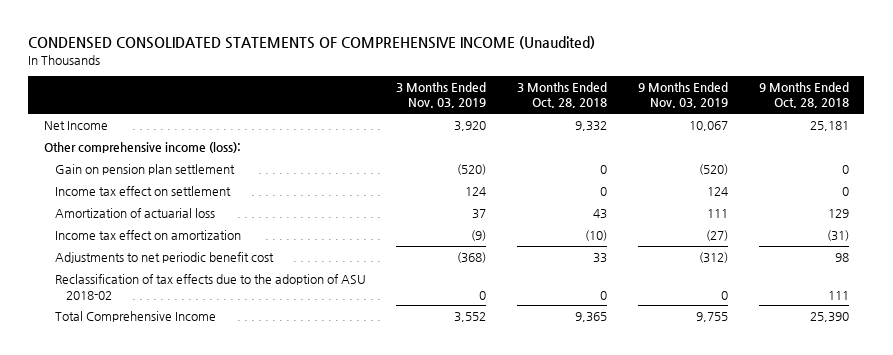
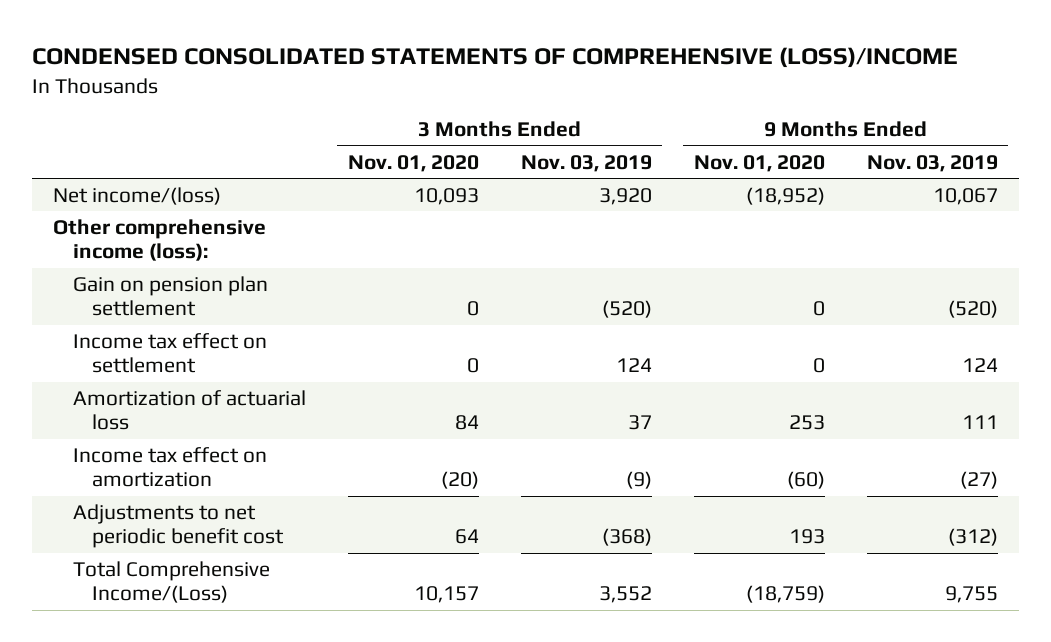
[28,36,596,50] CONDENSED CONSOLIDATED STATEMENTS OF COMPREHENSIVE INCOME (Unaudited) -> [32,47,959,69] CONDENSED CONSOLIDATED STATEMENTS OF COMPREHENSIVE (LOSS)/INCOME
[517,82,608,109] 3 Months Ended Oct. 28, 2018 -> none
[758,82,849,109] 9 Months Ended Oct. 28, 2018 -> none
none -> [347,154,479,172] Nov. 01, 2020
none -> [693,154,825,172] Nov. 01, 2020
[43,121,108,131] Net Income -> [53,186,222,205] Net income/(loss)
[54,274,366,300] Reclassification of tax effects due to the adoption of ASU 2018-02 -> none
[54,311,216,323] Total Comprehensive Income -> [72,560,270,604] Total Comprehensive Income/(Loss)

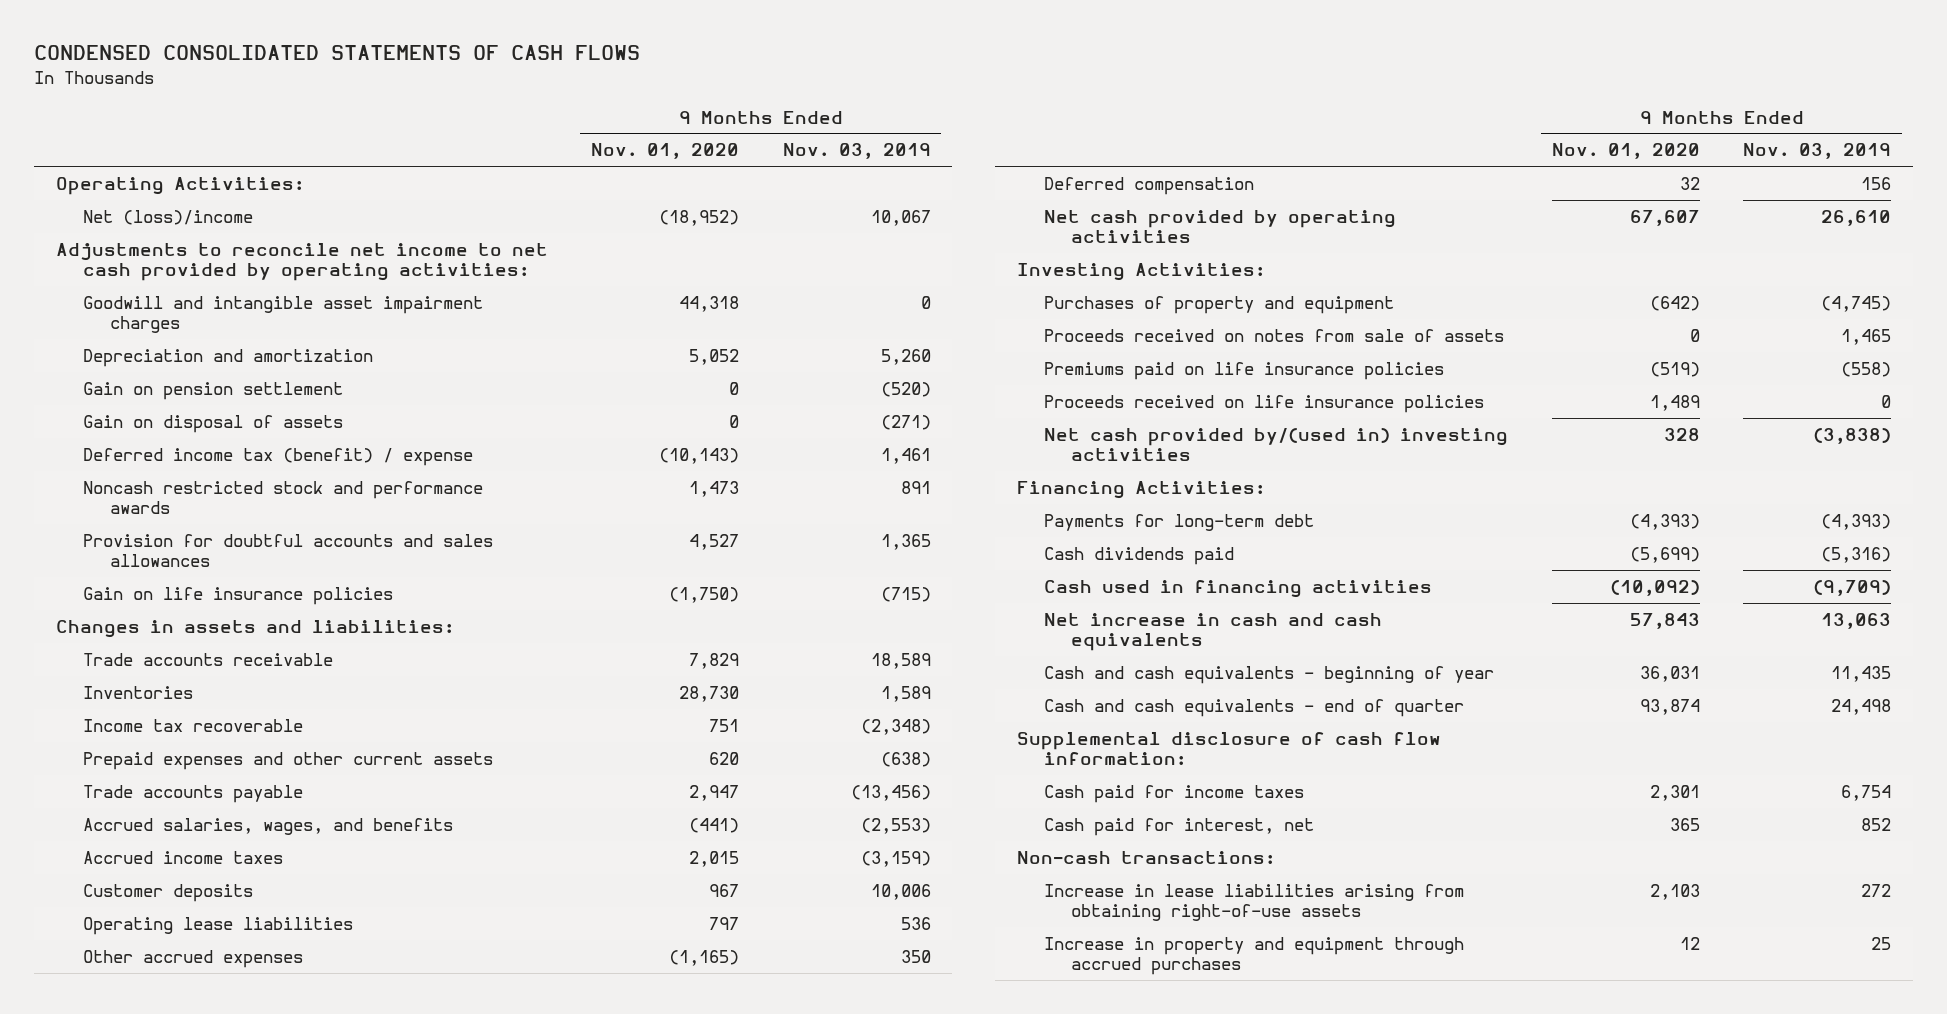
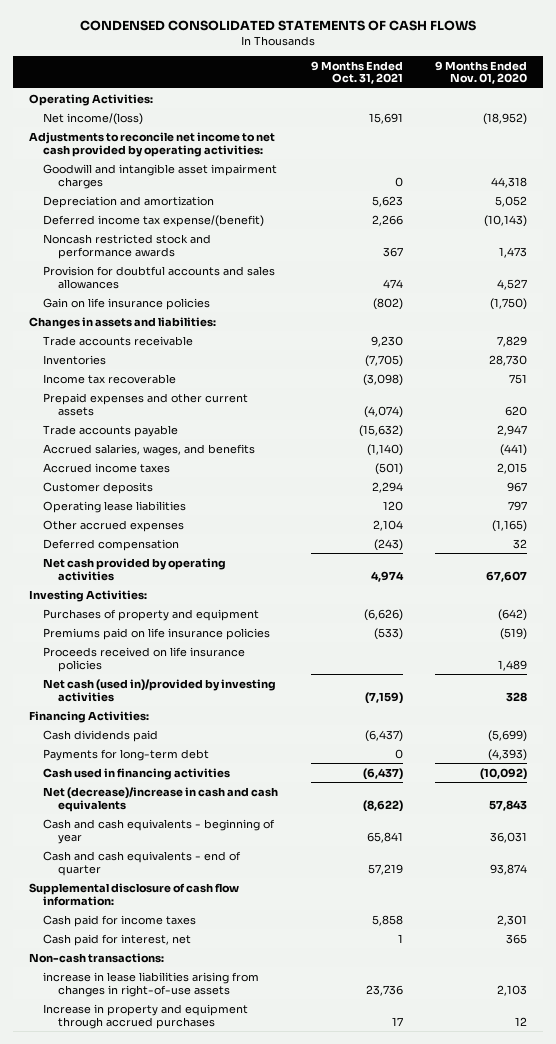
[782,143,931,160] Nov. 03, 2019 -> none
none -> [310,60,403,85] 9 Months Ended Oct. 31, 2021
[82,209,253,225] Net (loss)/income -> [43,112,144,125] Net income/(loss)
[82,381,343,400] Gain on pension settlement -> none
[82,414,343,433] Gain on disposal of assets -> none
[82,447,473,466] Deferred income tax (benefit) / expense -> [43,214,265,227] Deferred income tax expense/(benefit)
[1043,328,1504,342] Proceeds received on notes from sale of assets -> none
[1043,427,1508,461] Net cash provided by/(used in) investing activities -> [43,678,277,702] Net cash (used in)/provided by investing activities
[1043,513,1314,531] Payments for long-term debt -> [43,748,210,761] Payments for long-term debt
[1043,612,1382,651] Net increase in cash and cash equivalents -> [43,786,279,812] Net (decrease)/increase in cash and cash equivalents
[1043,883,1464,921] Increase in lease liabilities arising from obtaining right-of-use assets -> [43,971,260,997] increase in lease liabilities arising from changes in right-of-use assets

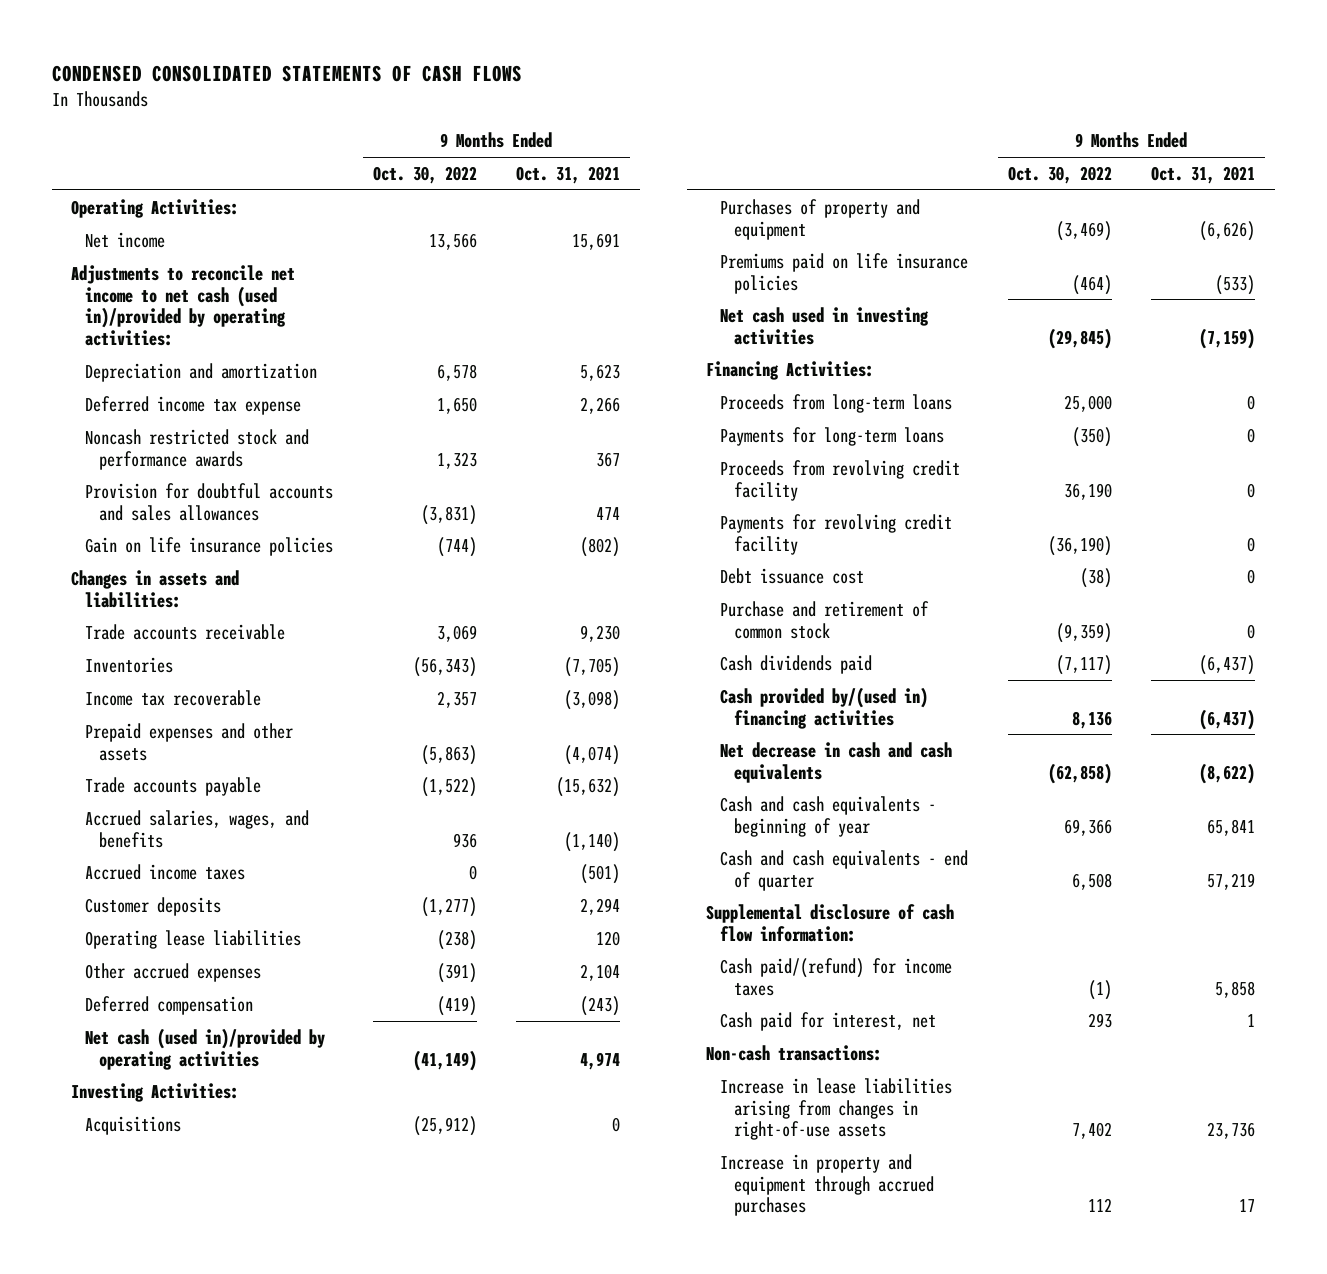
[435,60,528,85] 9 Months Ended Nov. 01, 2020 -> none
none -> [372,165,477,184] Oct. 30, 2022
[43,163,278,189] Goodwill and intangible asset impairment charges -> none
[43,112,144,125] Net income/(loss) -> [85,231,166,248] Net income
[29,131,276,157] Adjustments to reconcile net income to net cash provided by operating activities: -> [71,264,296,346] Adjustments to reconcile net income to net cash (used in)/provided by operating activities:
[43,214,265,227] Deferred income tax expense/(benefit) -> [85,395,302,415] Deferred income tax expense
[43,392,249,416] Prepaid expenses and other current assets -> [85,722,294,761] Prepaid expenses and other assets
[43,557,227,581] Net cash provided by operating activities -> [85,1027,326,1070] Net cash (used in)/provided by operating activities
none -> [85,1115,182,1135] Acquisitions
[43,646,246,672] Proceeds received on life insurance policies -> none
[43,678,277,702] Net cash (used in)/provided by investing activities -> [720,306,930,345] Net cash used in investing activities
none -> [720,393,953,413] Proceeds from long-term loans
none -> [720,426,945,446] Payments for long-term loans
none -> [720,459,961,501] Proceeds from revolving credit facility
none -> [720,513,953,555] Payments for revolving credit facility
none -> [720,567,865,584] Debt issuance cost
none -> [720,600,930,639] Purchase and retirement of common stock
[43,748,210,761] Payments for long-term debt -> none
[43,767,231,780] Cash used in financing activities -> [720,686,929,729] Cash provided by/(used in) financing activities
[43,786,279,812] Net (decrease)/increase in cash and cash equivalents -> [720,741,953,783] Net decrease in cash and cash equivalents
[43,914,197,927] Cash paid for income taxes -> [720,957,953,996] Cash paid/(refund) for income taxes
[43,971,260,997] increase in lease liabilities arising from changes in right-of-use assets -> [720,1077,953,1141] Increase in lease liabilities arising from changes in right-of-use assets

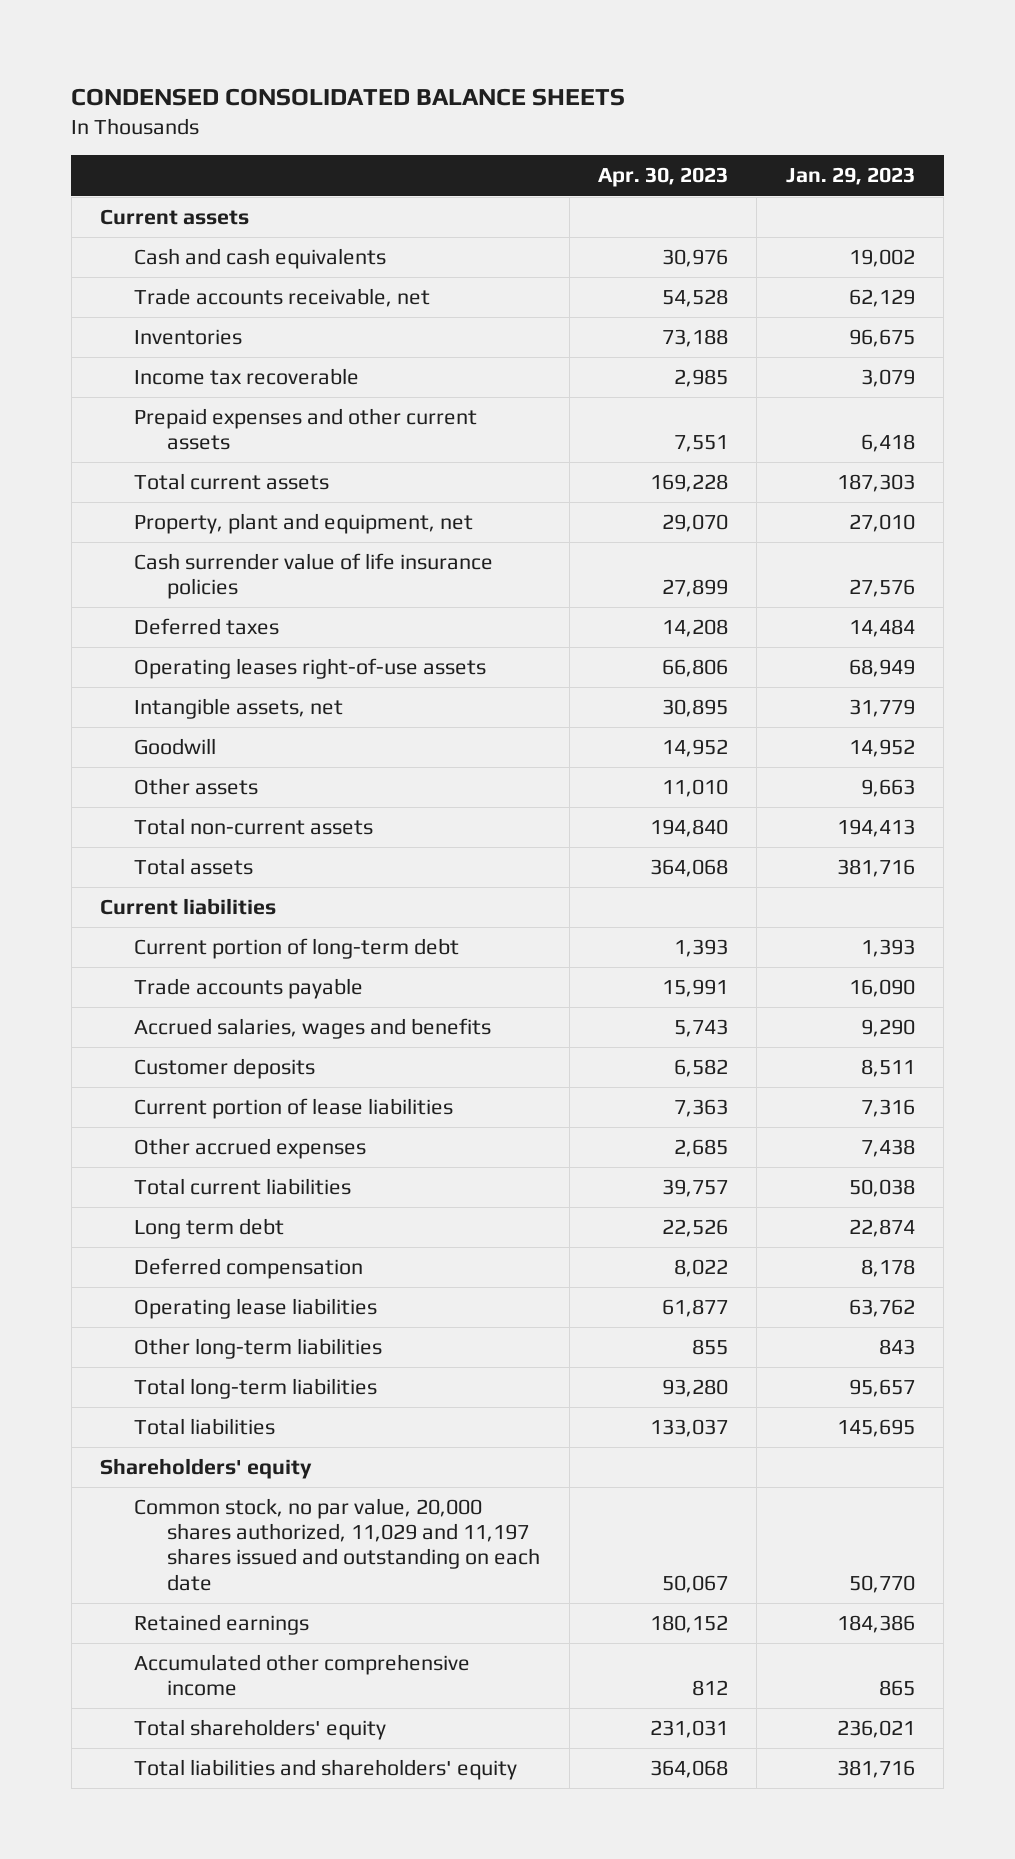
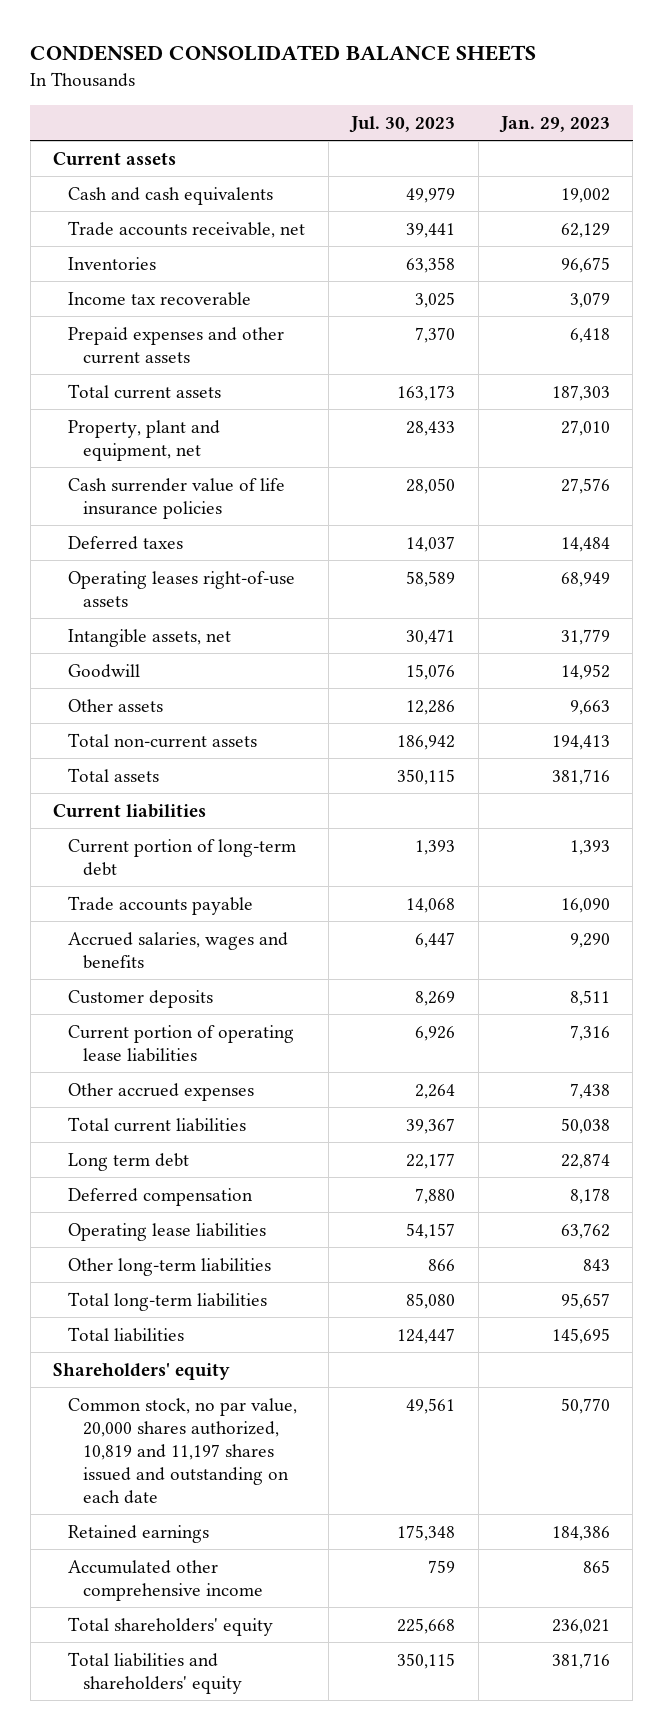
[598,167,729,188] Apr. 30, 2023 -> none
none -> [349,115,456,133] Jul. 30, 2023
[133,1098,453,1120] Current portion of lease liabilities -> [68,1024,295,1062] Current portion of operating lease liabilities
[133,1498,541,1591] Common stock, no par value, 20,000 shares authorized, 11,029 and 11,197 shares issued and outstanding on each date -> [68,1397,298,1504] Common stock, no par value, 20,000 shares authorized, 10,819 and 11,197 shares issued and outstanding on each date

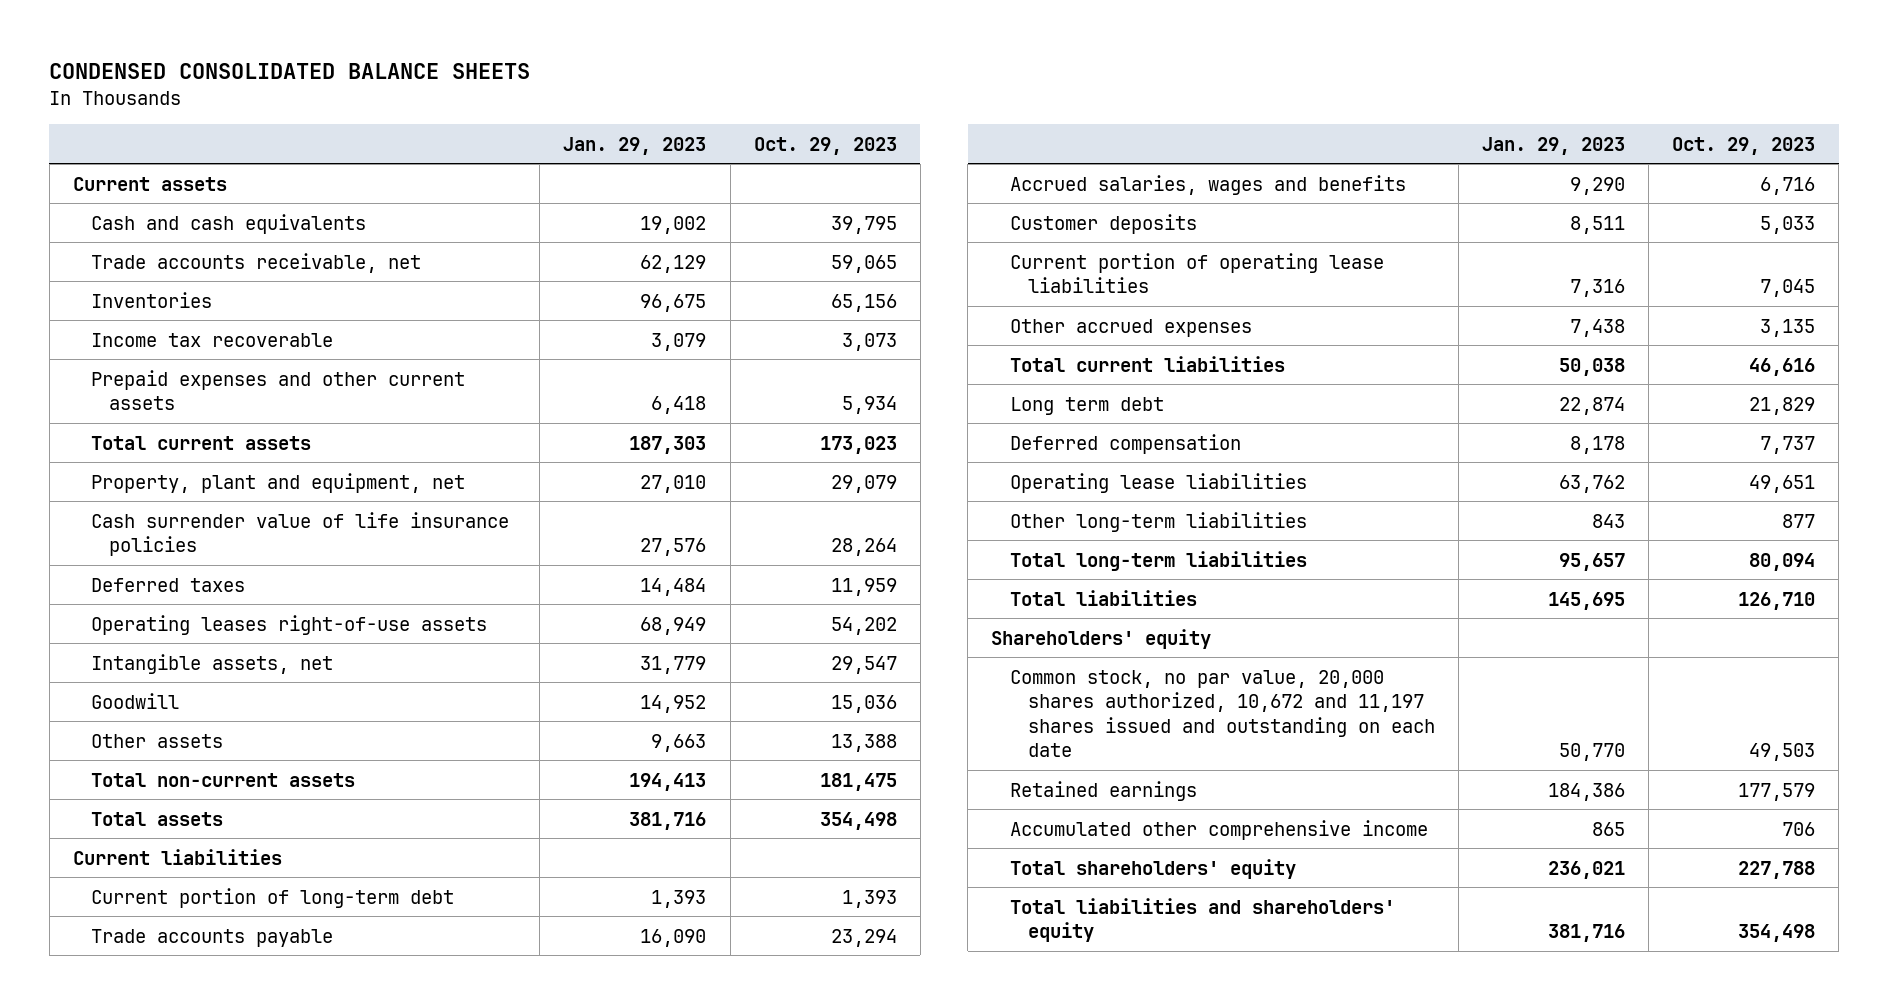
[349,115,456,133] Jul. 30, 2023 -> none
none -> [753,136,897,155] Oct. 29, 2023
[68,1397,298,1504] Common stock, no par value, 20,000 shares authorized, 10,819 and 11,197 shares issued and outstanding on each date -> [1009,669,1435,758] Common stock, no par value, 20,000 shares authorized, 10,672 and 11,197 shares issued and outstanding on each date

